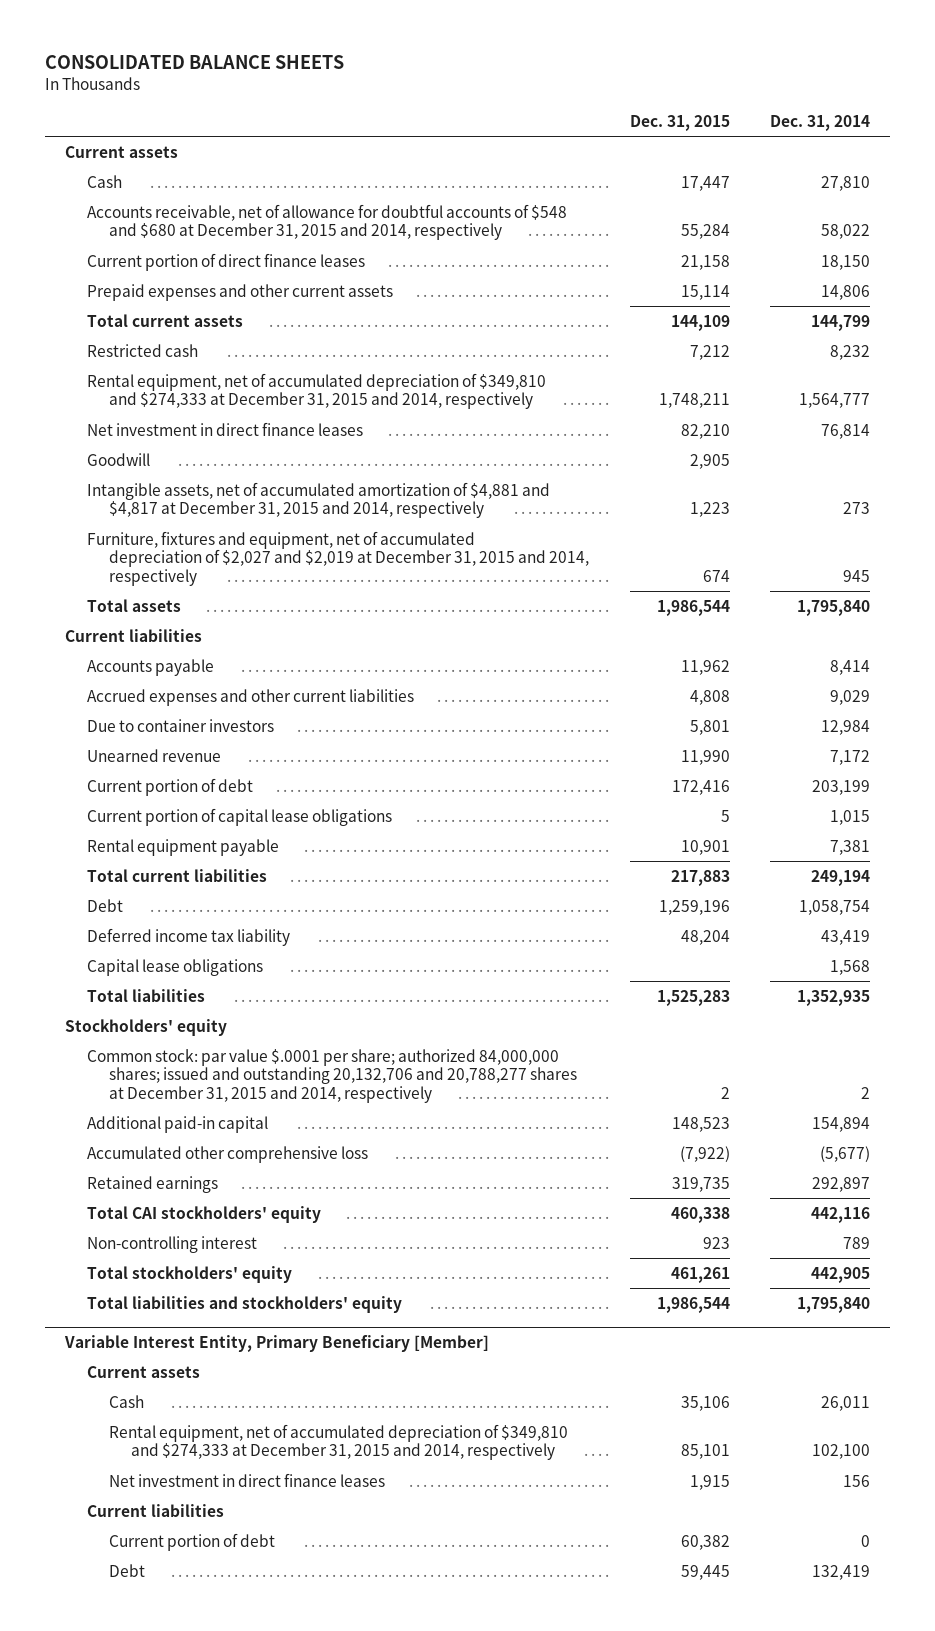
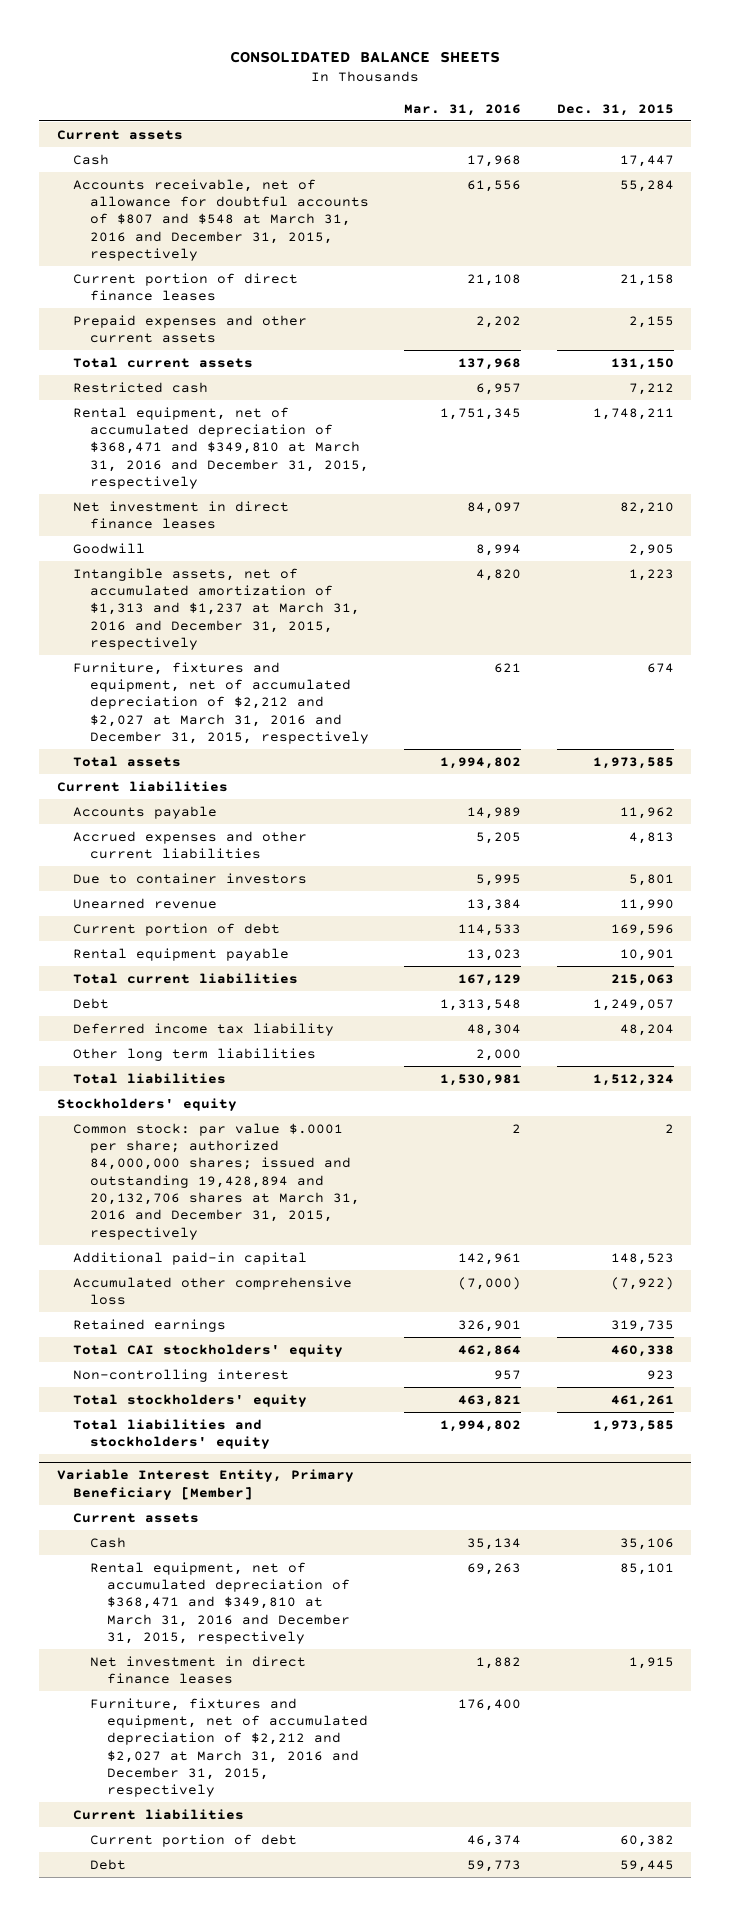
[769,114,870,131] Dec. 31, 2014 -> none
none -> [404,103,522,116] Mar. 31, 2016
[87,203,568,241] Accounts receivable, net of allowance for doubtful accounts of $548 and $680 at December 31, 2015 and 2014, respectively -> [73,178,370,261] Accounts receivable, net of allowance for doubtful accounts of $807 and $548 at March 31, 2016 and December 31, 2015, respectively
[680,284,730,300] 15,114 -> [628,315,674,328] 2,155
[670,314,730,331] 144,109 -> [610,357,674,370] 131,150
[87,372,547,410] Rental equipment, net of accumulated depreciation of $349,810 and $274,333 at December 31, 2015 and 2014, respectively -> [73,406,370,489] Rental equipment, net of accumulated depreciation of $368,471 and $349,810 at March 31, 2016 and December 31, 2015, respectively
[87,481,551,519] Intangible assets, net of accumulated amortization of $4,881 and $4,817 at December 31, 2015 and 2014, respectively -> [73,567,361,650] Intangible assets, net of accumulated amortization of $1,313 and $1,237 at March 31, 2016 and December 31, 2015, respectively
[87,530,590,586] Furniture, fixtures and equipment, net of accumulated depreciation of $2,027 and $2,019 at December 31, 2015 and 2014, respectively -> [73,661,370,744] Furniture, fixtures and equipment, net of accumulated depreciation of $2,212 and $2,027 at March 31, 2016 and December 31, 2015, respectively
[656,599,730,616] 1,986,544 -> [592,756,674,769] 1,973,585
[689,689,730,705] 4,808 -> [628,831,674,844] 4,813
[87,807,393,826] Current portion of capital lease obligations -> none
[671,779,730,795] 172,416 -> [610,923,674,936] 169,596
[670,869,730,886] 217,883 -> [610,973,674,986] 215,063
[658,899,730,915] 1,259,196 -> [592,998,674,1011] 1,249,057
[87,958,264,976] Capital lease obligations -> none
none -> [73,1047,317,1061] Other long term liabilities
[656,989,730,1006] 1,525,283 -> [592,1073,674,1086] 1,512,324
[87,1048,578,1103] Common stock: par value $.0001 per share; authorized 84,000,000 shares; issued and outstanding 20,132,706 and 20,788,277 shares at December 31, 2015 and 2014, respectively -> [73,1122,361,1240] Common stock: par value $.0001 per share; authorized 84,000,000 shares; issued and outstanding 19,428,894 and 20,132,706 shares at March 31, 2016 and December 31, 2015, respectively
[656,1296,730,1313] 1,986,544 -> [592,1419,674,1432] 1,973,585
[109,1423,569,1461] Rental equipment, net of accumulated depreciation of $349,810 and $274,333 at December 31, 2015 and 2014, respectively -> [90,1561,350,1644] Rental equipment, net of accumulated depreciation of $368,471 and $349,810 at March 31, 2016 and December 31, 2015, respectively
none -> [90,1697,368,1798] Furniture, fixtures and equipment, net of accumulated depreciation of $2,212 and $2,027 at March 31, 2016 and December 31, 2015, respectively

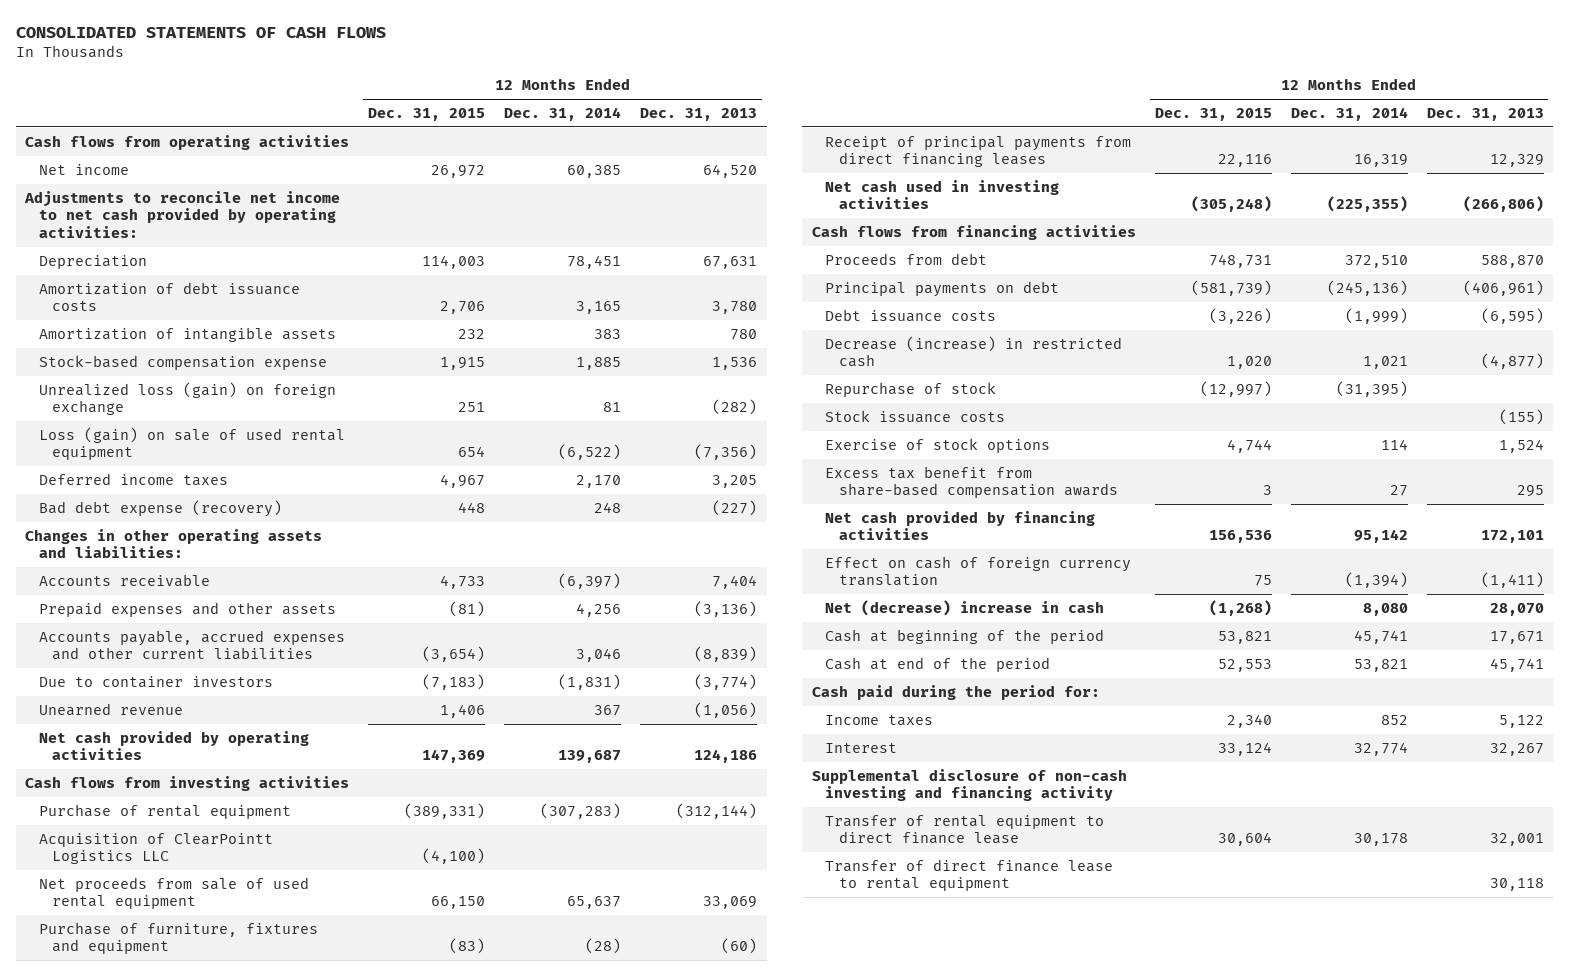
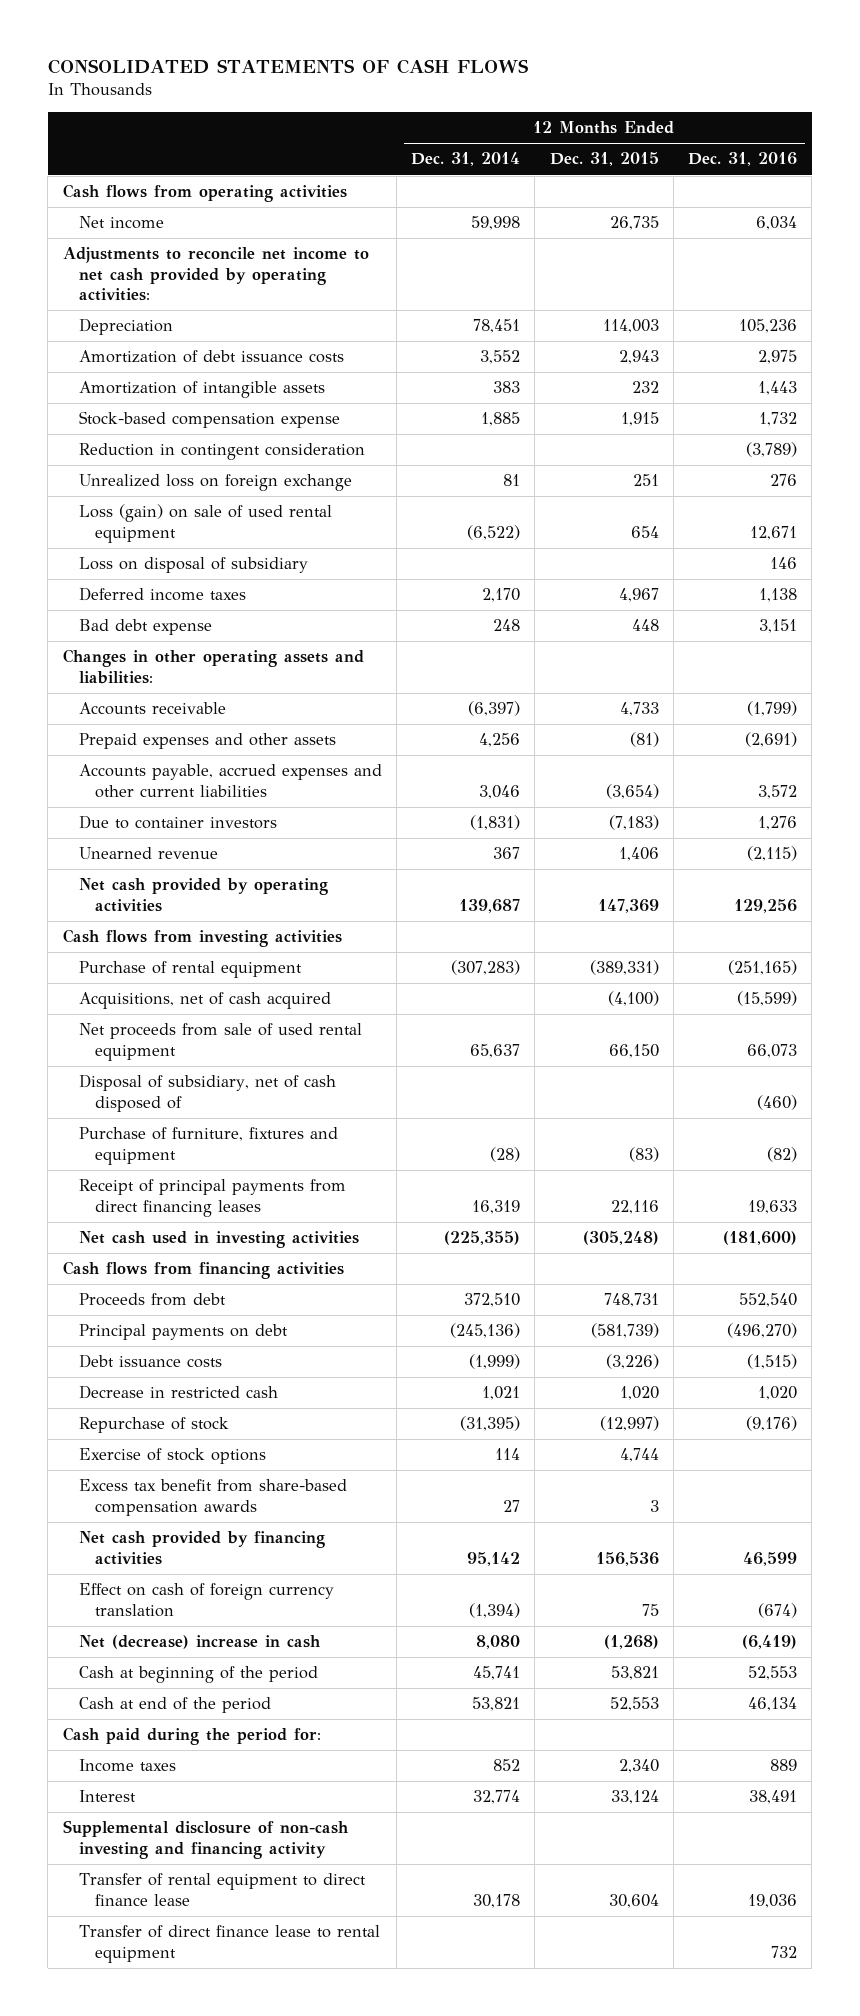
[640,108,758,122] Dec. 31, 2013 -> none
none -> [688,152,798,167] Dec. 31, 2016
[431,164,486,178] 26,972 -> [609,216,659,231] 26,735
[567,164,622,178] 60,385 -> [471,216,521,231] 59,998
[440,301,486,315] 2,706 -> [618,350,659,365] 2,943
[576,301,622,315] 3,165 -> [480,350,521,365] 3,552
none -> [78,443,365,461] Reduction in contingent consideration
[38,381,336,416] Unrealized loss (gain) on foreign exchange -> [78,474,352,492] Unrealized loss on foreign exchange
none -> [78,557,308,574] Loss on disposal of subsidiary
[38,499,282,517] Bad debt expense (recovery) -> [78,619,212,636] Bad debt expense
[38,832,273,865] Acquisition of ClearPointt Logistics LLC -> none
none -> [78,992,331,1010] Acquisitions, net of cash acquired
none -> [78,1074,336,1112] Disposal of subsidiary, net of cash disposed of
[825,335,1123,368] Decrease (increase) in restricted cash -> [78,1385,278,1400] Decrease in restricted cash
[825,409,1006,423] Stock issuance costs -> none

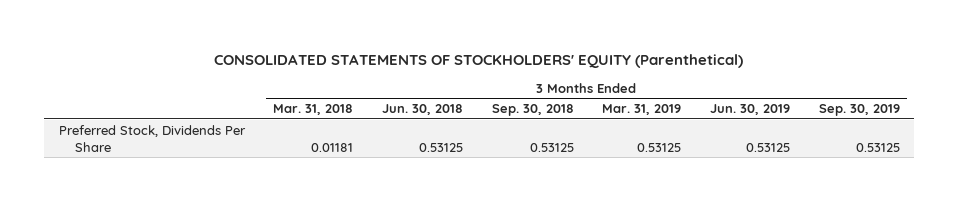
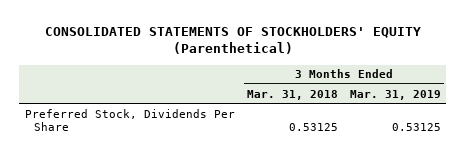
[381,104,463,116] Jun. 30, 2018 -> none
[491,104,574,117] Sep. 30, 2018 -> none
[709,104,790,116] Jun. 30, 2019 -> none
[818,104,900,117] Sep. 30, 2019 -> none
[311,142,354,152] 0.01181 -> [288,122,338,131] 0.53125

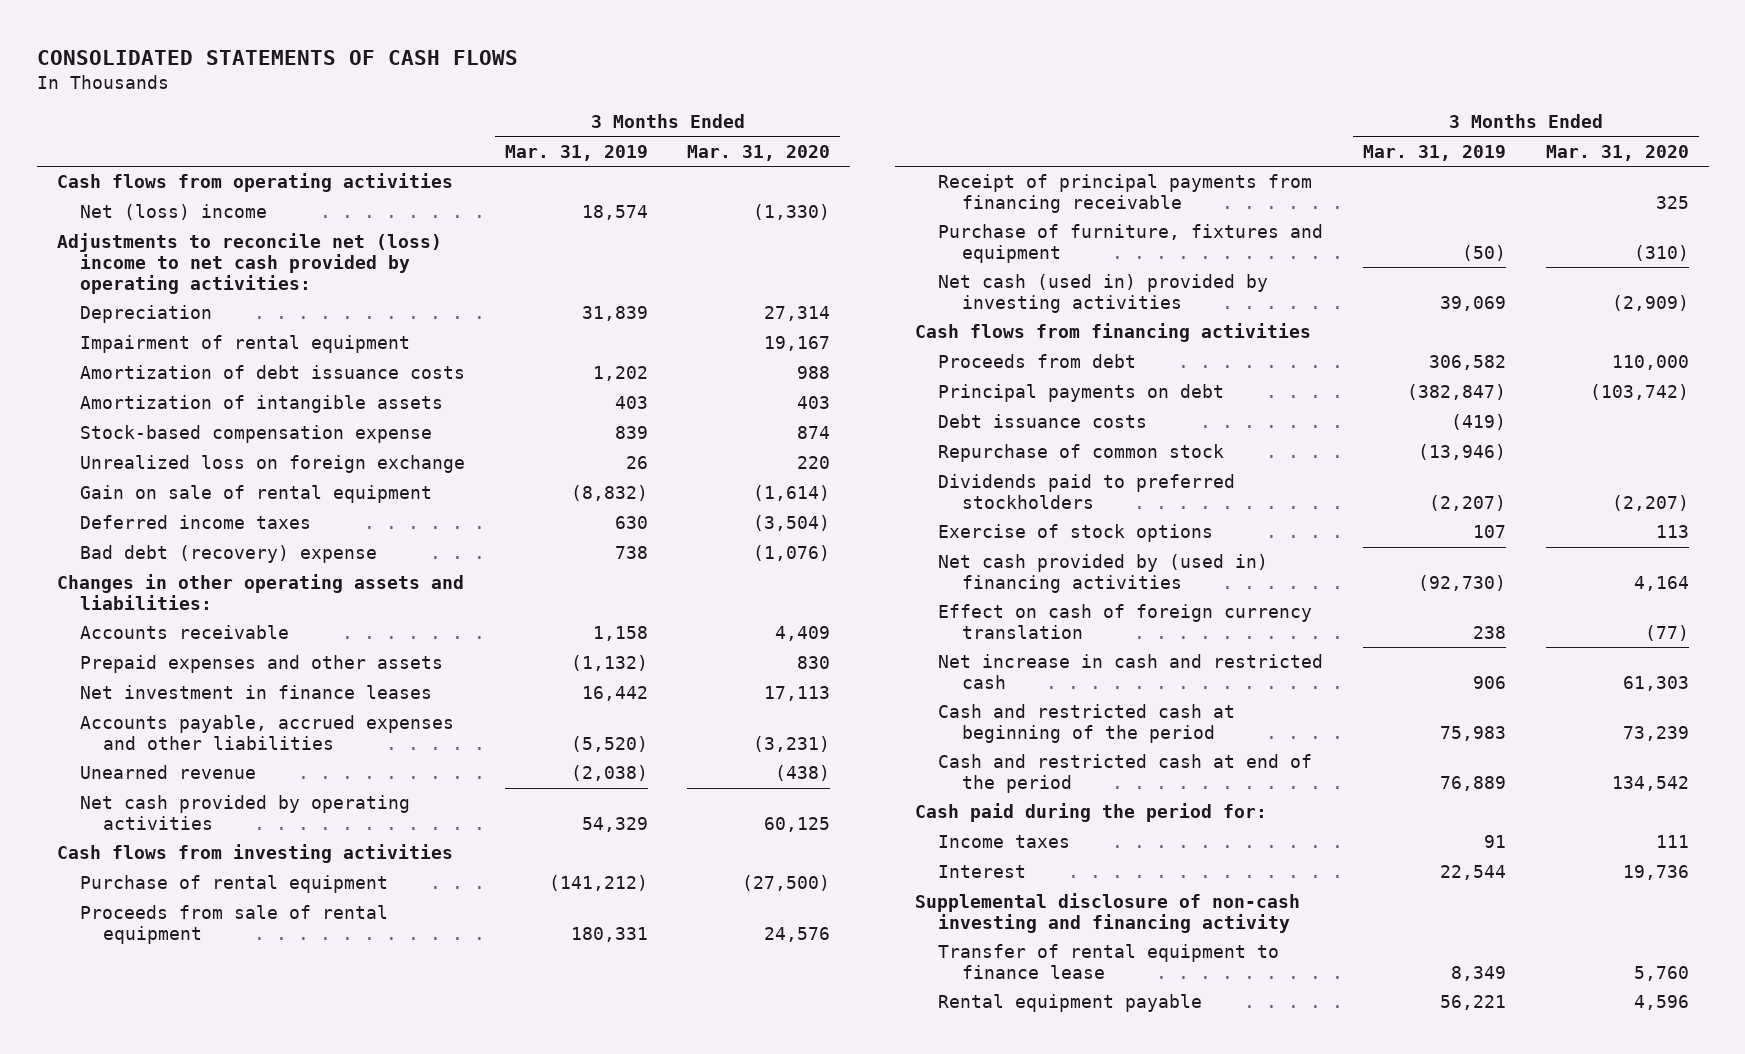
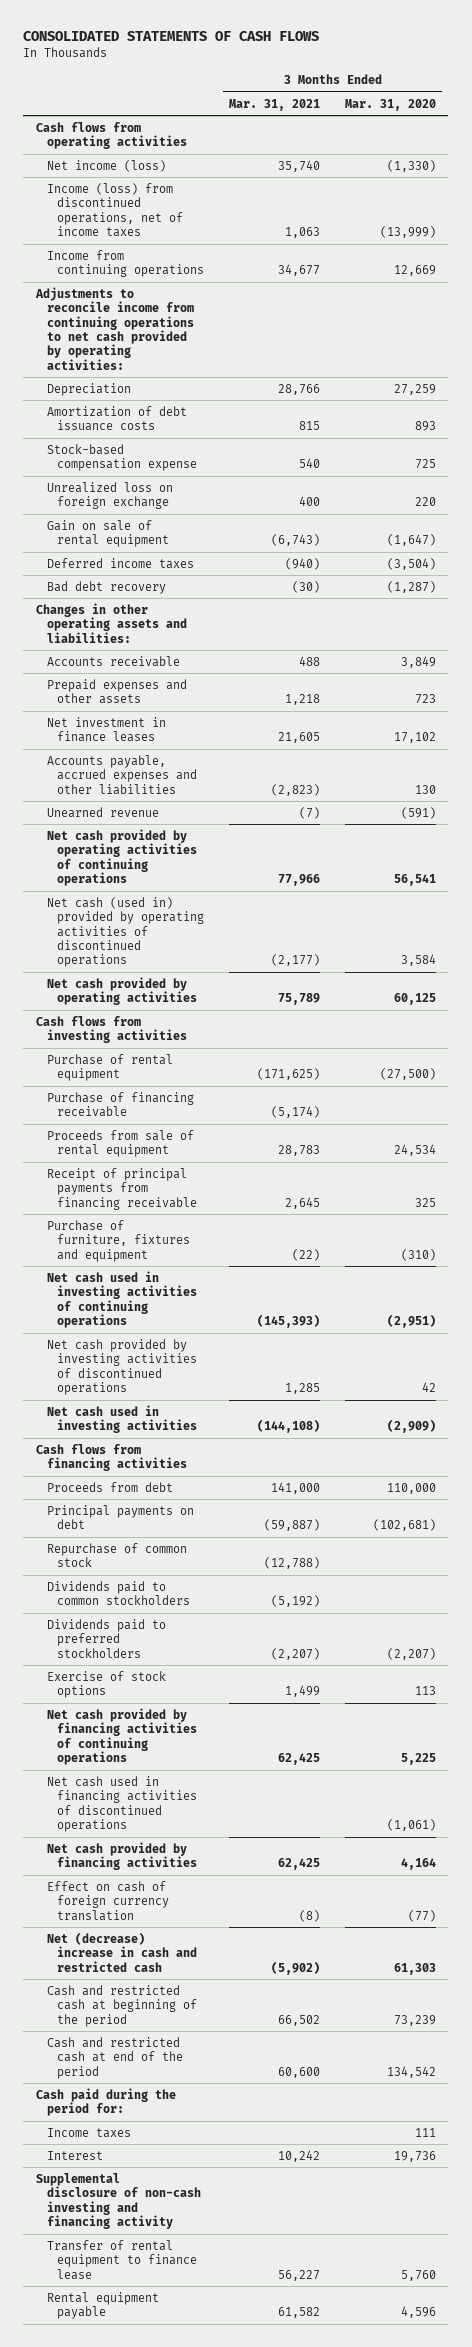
[504,145,648,162] Mar. 31, 2019 -> none
none -> [229,98,321,111] Mar. 31, 2021
[79,335,410,354] Impairment of rental equipment -> none
[79,395,443,414] Amortization of intangible assets -> none
[79,204,267,221] Net (loss) income -> [46,159,166,172] Net income (loss)
none -> [46,182,184,237] Income (loss) from discontinued operations, net of income taxes
none -> [46,249,205,278] Income from continuing operations
[56,233,442,294] Adjustments to reconcile net (loss) income to net cash provided by operating activities: -> [34,286,194,370] Adjustments to reconcile income from continuing operations to net cash provided by operating activities:
[764,306,831,322] 27,314 -> [393,383,436,395] 27,259
[797,366,831,380] 988 -> [414,421,436,432] 893
[797,426,831,440] 874 -> [414,459,436,470] 725
[753,485,831,502] (1,614) -> [386,534,436,547] (1,647)
[79,545,377,564] Bad debt (recovery) expense -> [46,580,166,594] Bad debt recovery
[753,545,831,562] (1,076) -> [386,580,436,593] (1,287)
[775,626,831,642] 4,409 -> [400,655,436,668] 3,849
[797,656,831,670] 830 -> [414,694,436,705] 723
[764,686,831,702] 17,113 -> [393,732,436,744] 17,102
[753,736,831,753] (3,231) -> [414,784,436,794] 130
[775,765,831,782] (438) -> [400,806,436,819] (591)
none -> [46,828,198,886] Net cash provided by operating activities of continuing operations
none -> [46,896,205,968] Net cash (used in) provided by operating activities of discontinued operations
none -> [46,1091,194,1118] Purchase of financing receivable
[764,927,831,943] 24,576 -> [393,1144,436,1157] 24,534
none -> [46,1270,198,1328] Net cash used in investing activities of continuing operations
none -> [46,1338,198,1395] Net cash provided by investing activities of discontinued operations
[938,274,1269,314] Net cash (used in) provided by investing activities -> [46,1404,198,1434] Net cash used in investing activities
[938,414,1148,429] Debt issuance costs -> none
[1589,384,1689,401] (103,742) -> [372,1519,436,1532] (102,681)
none -> [46,1580,191,1606] Dividends paid to common stockholders
none -> [46,1707,198,1765] Net cash provided by financing activities of continuing operations
none -> [46,1775,198,1832] Net cash used in financing activities of discontinued operations
[938,554,1269,594] Net cash provided by (used in) financing activities -> [46,1841,198,1871] Net cash provided by financing activities
[938,654,1324,690] Net increase in cash and restricted cash -> [46,1931,198,1972] Net (decrease) increase in cash and restricted cash

